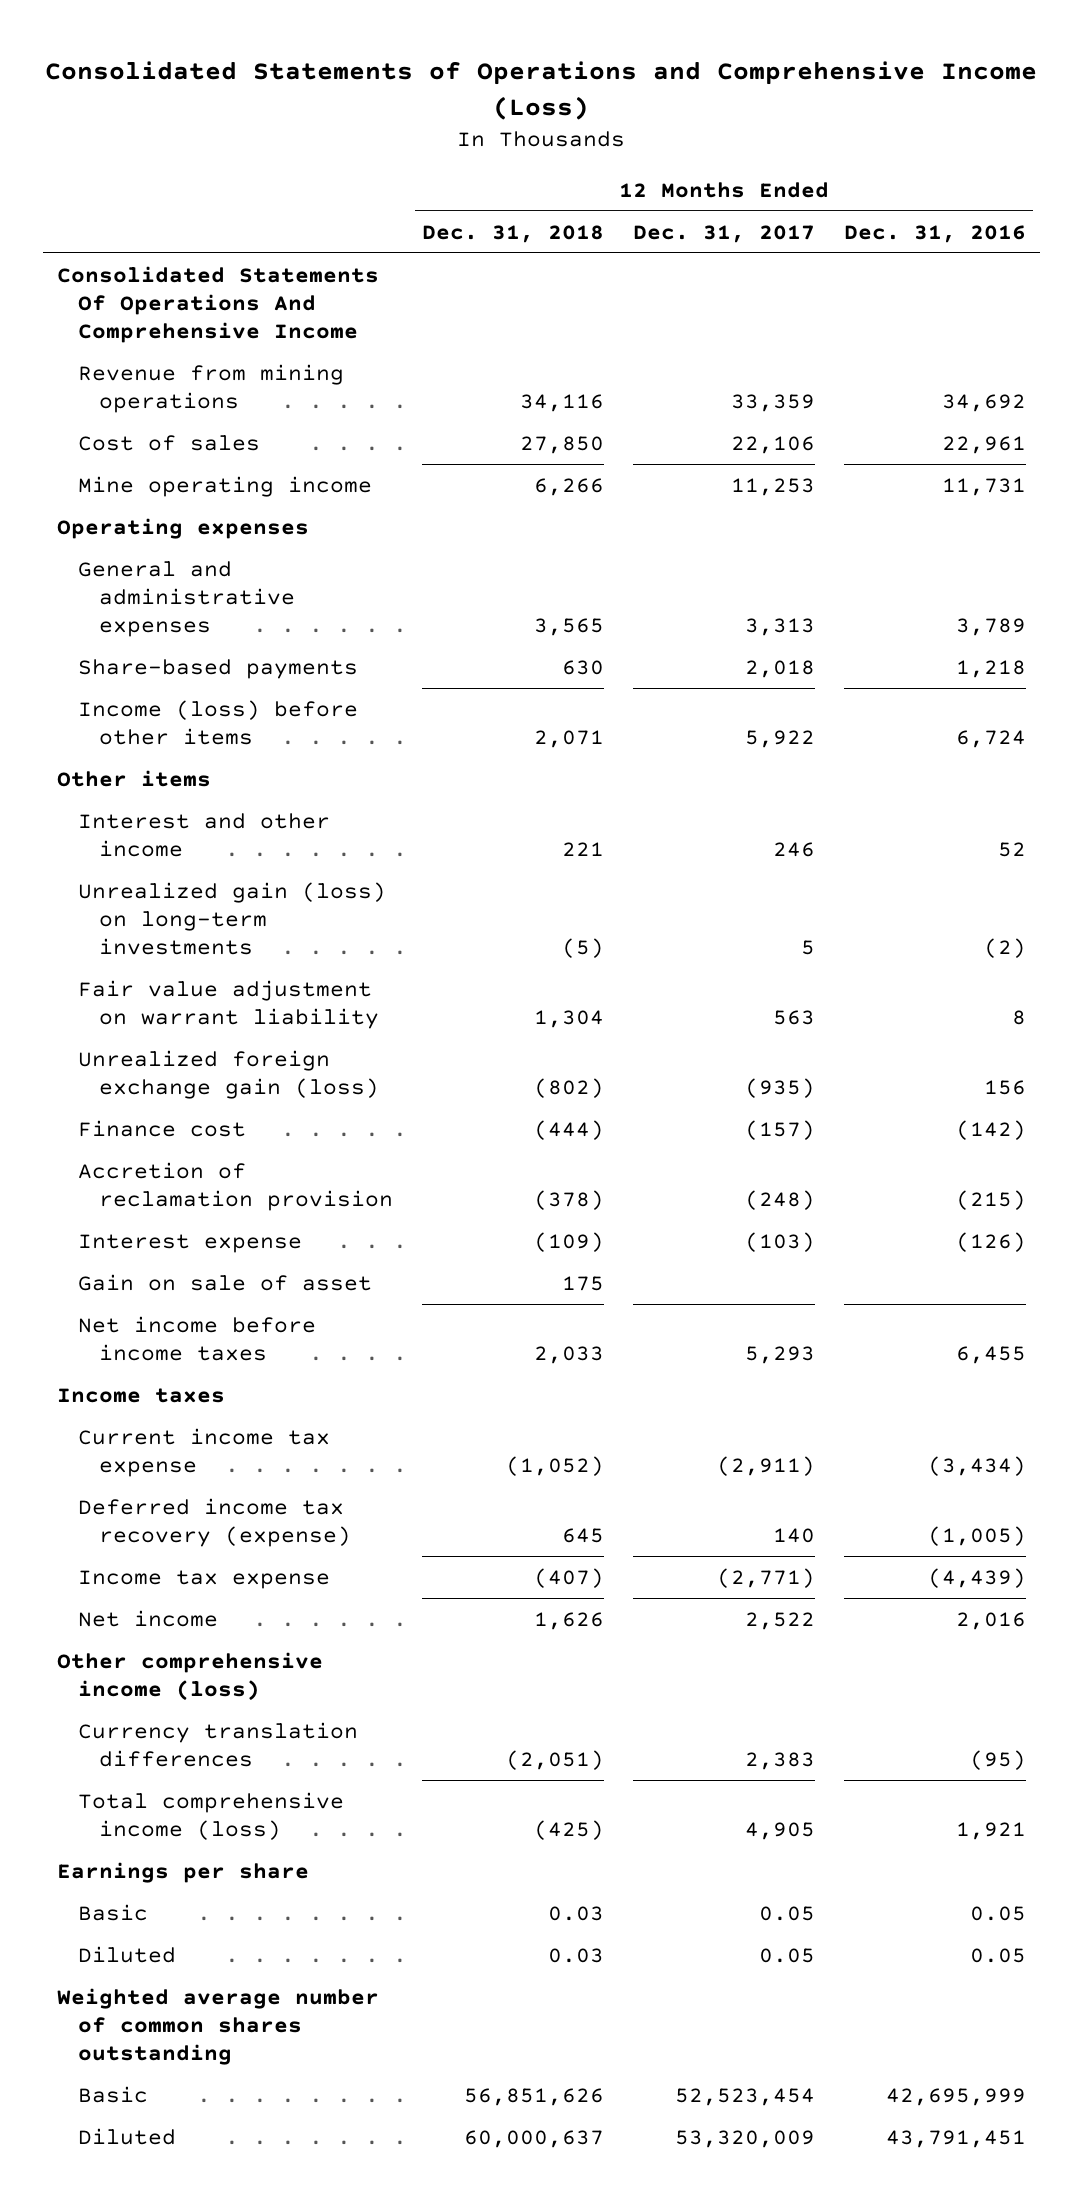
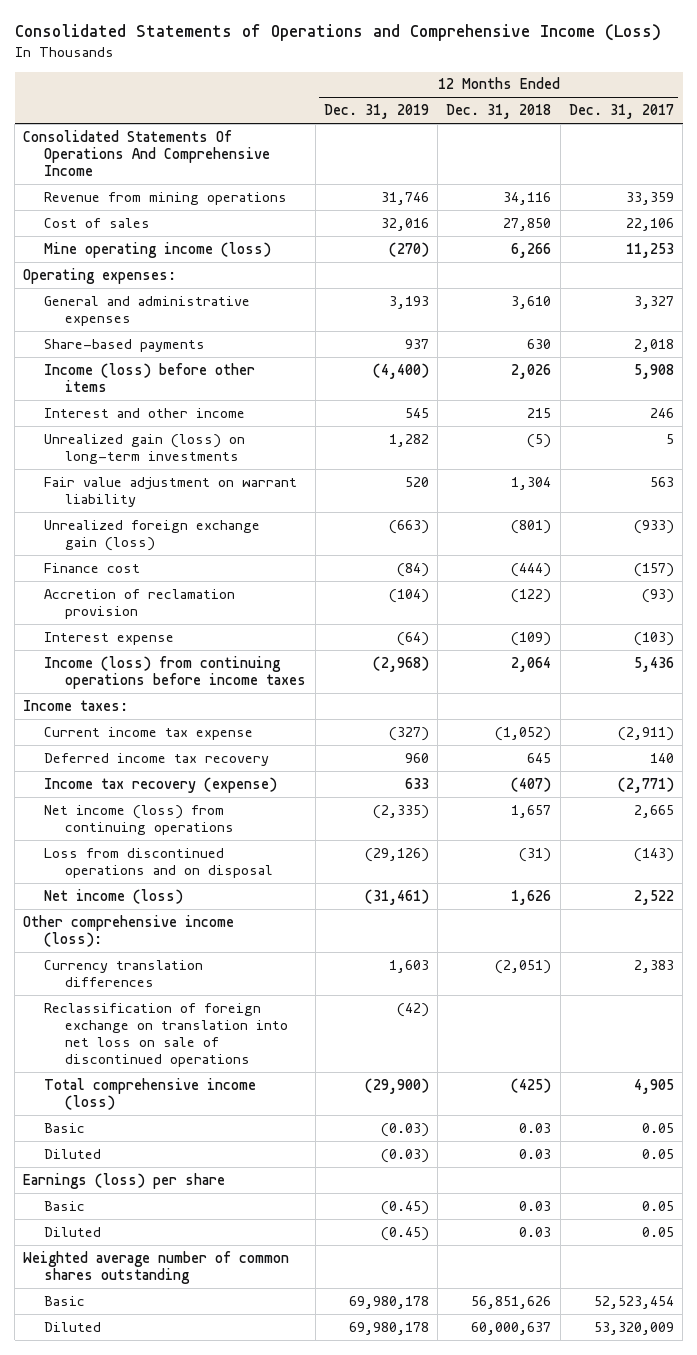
[843,224,1026,243] Dec. 31, 2016 -> none
none -> [323,104,429,120] Dec. 31, 2019
[78,475,373,497] Mine operating income -> [44,241,272,258] Mine operating income (loss)
[57,517,310,539] Operating expenses -> [23,267,177,284] Operating expenses:
[533,618,604,637] 3,565 -> [511,295,552,309] 3,610
[744,618,815,637] 3,313 -> [633,295,674,309] 3,327
[57,769,212,787] Other items -> none
[533,729,604,748] 2,071 -> [511,363,552,379] 2,026
[744,729,815,748] 5,922 -> [633,363,674,379] 5,908
[561,841,604,856] 221 -> [527,407,552,418] 215
[533,1077,604,1098] (802) -> [511,519,552,534] (801)
[744,1077,815,1098] (935) -> [633,519,674,534] (933)
[533,1189,604,1210] (378) -> [511,588,552,603] (122)
[744,1189,815,1210] (248) -> [641,588,674,603] (93)
[78,1273,373,1291] Gain on sale of asset -> none
[78,1315,317,1361] Net income before income taxes -> [44,655,307,690] Income (loss) from continuing operations before income taxes
[533,1345,604,1364] 2,033 -> [511,656,552,672] 2,064
[744,1345,815,1364] 5,293 -> [633,656,674,672] 5,436
[57,1387,226,1403] Income taxes -> [23,699,129,711] Income taxes:
[78,1497,351,1547] Deferred income tax recovery (expense) -> [44,752,270,766] Deferred income tax recovery
[78,1569,331,1589] Income tax expense -> [44,776,278,793] Income tax recovery (expense)
none -> [44,804,235,836] Net income (loss) from continuing operations
none -> [44,847,274,879] Loss from discontinued operations and on disposal
[78,1609,219,1627] Net income -> [44,888,184,904] Net income (loss)
[57,1651,324,1701] Other comprehensive income (loss) -> [23,914,235,948] Other comprehensive income (loss):
none -> [44,1002,289,1068] Reclassification of foreign exchange on translation into net loss on sale of discontinued operations
[57,1861,310,1883] Earnings per share -> none
none -> [23,1172,226,1189] Earnings (loss) per share
none -> [44,1200,86,1211] Basic
none -> [44,1226,102,1237] Diluted

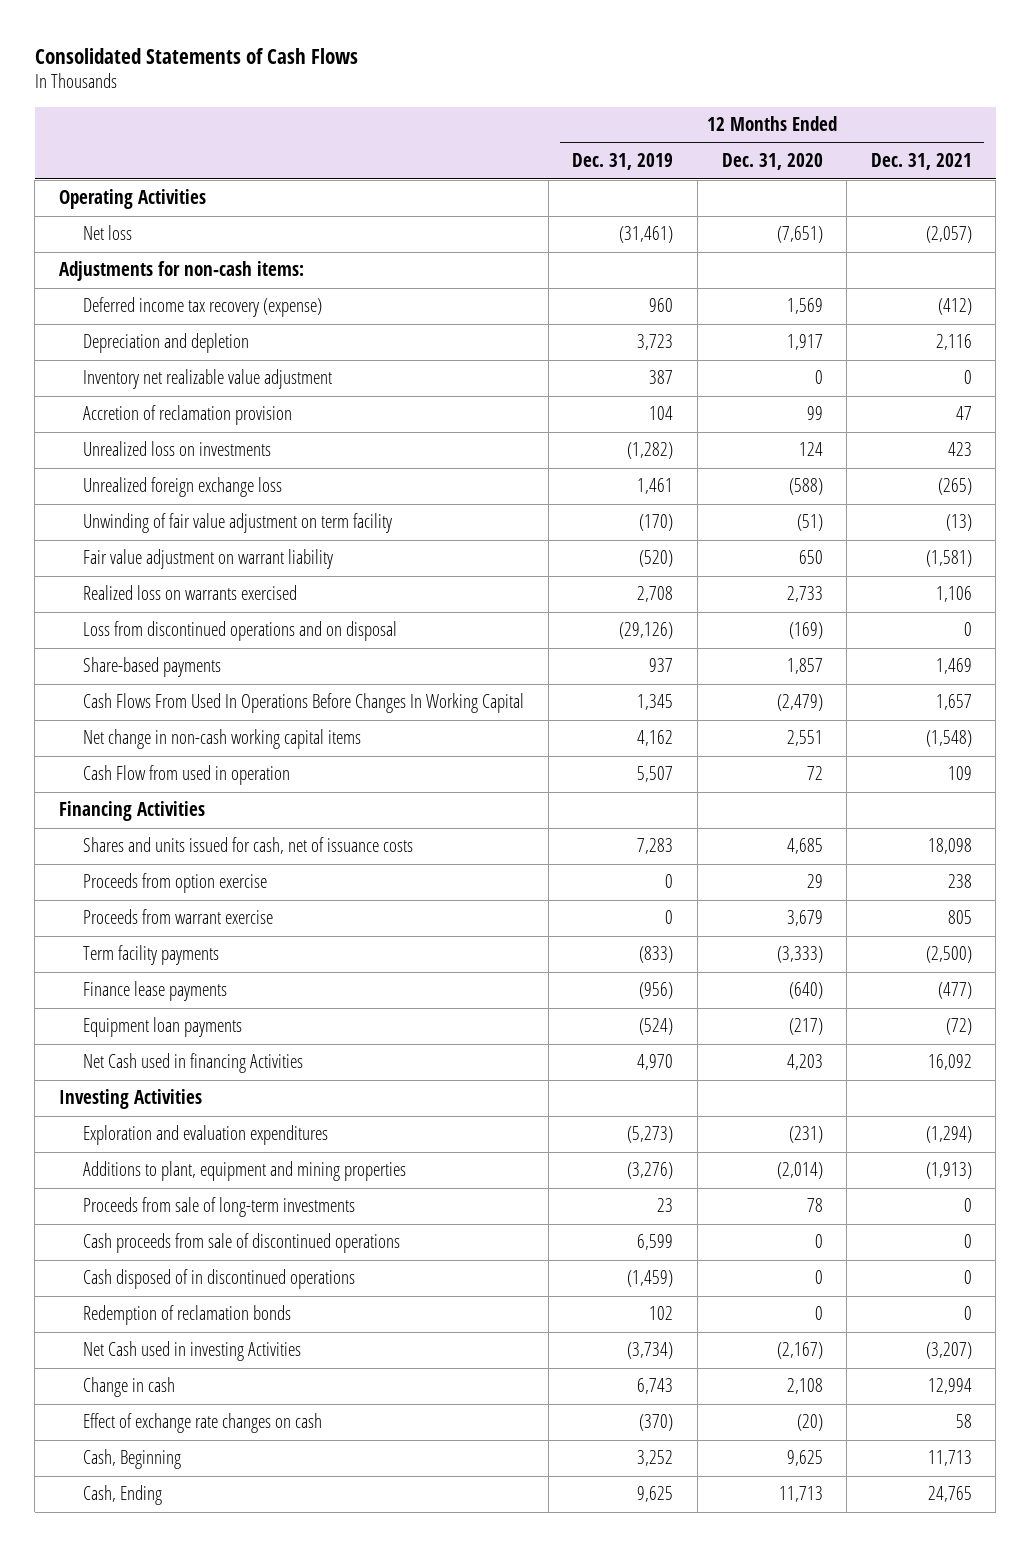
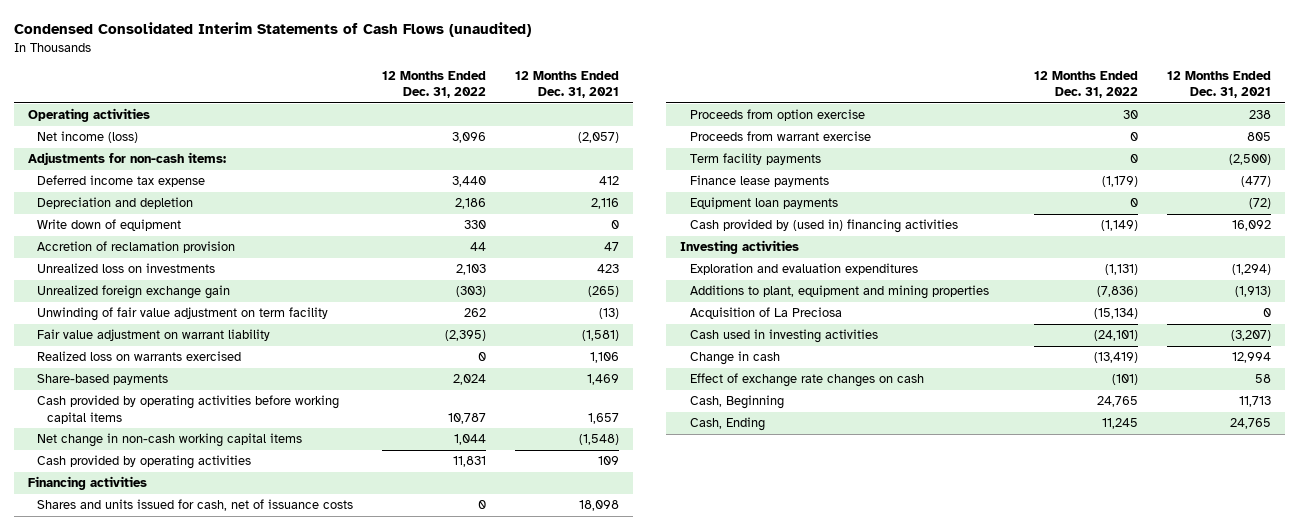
[34,47,358,64] Consolidated Statements of Cash Flows -> [13,21,531,37] Condensed Consolidated Interim Statements of Cash Flows (unaudited)
[572,153,674,171] Dec. 31, 2019 -> none
[721,153,823,171] Dec. 31, 2020 -> none
none -> [381,71,486,99] 12 Months Ended Dec. 31, 2022
[59,189,207,210] Operating Activities -> [27,108,150,123] Operating activities
[83,225,133,241] Net loss -> [37,131,139,144] Net income (loss)
[83,297,323,318] Deferred income tax recovery (expense) -> [37,175,206,188] Deferred income tax expense
[937,298,972,316] (412) -> [598,176,619,186] 412
[83,369,333,390] Inventory net realizable value adjustment -> none
none -> [37,219,182,232] Write down of equipment
[83,477,283,498] Unrealized foreign exchange loss -> [37,285,231,300] Unrealized foreign exchange gain
[83,621,398,642] Loss from discontinued operations and on disposal -> none
[83,693,525,714] Cash Flows From Used In Operations Before Changes In Working Capital -> [37,395,340,424] Cash provided by operating activities before working capital items
[83,765,291,786] Cash Flow from used in operation -> none
none -> [37,455,252,470] Cash provided by operating activities
[59,801,206,822] Financing Activities -> [27,476,147,491] Financing activities
[83,1053,304,1074] Net Cash used in financing Activities -> [689,219,958,234] Cash provided by (used in) financing activities
[59,1089,203,1110] Investing Activities -> [680,240,800,255] Investing activities
[83,1197,356,1218] Proceeds from sale of long-term investments -> none
[83,1233,401,1254] Cash proceeds from sale of discontinued operations -> none
[83,1269,356,1290] Cash disposed of in discontinued operations -> none
[83,1305,292,1326] Redemption of reclamation bonds -> none
none -> [689,307,842,320] Acquisition of La Preciosa
[83,1341,302,1362] Net Cash used in investing Activities -> [689,329,878,344] Cash used in investing activities

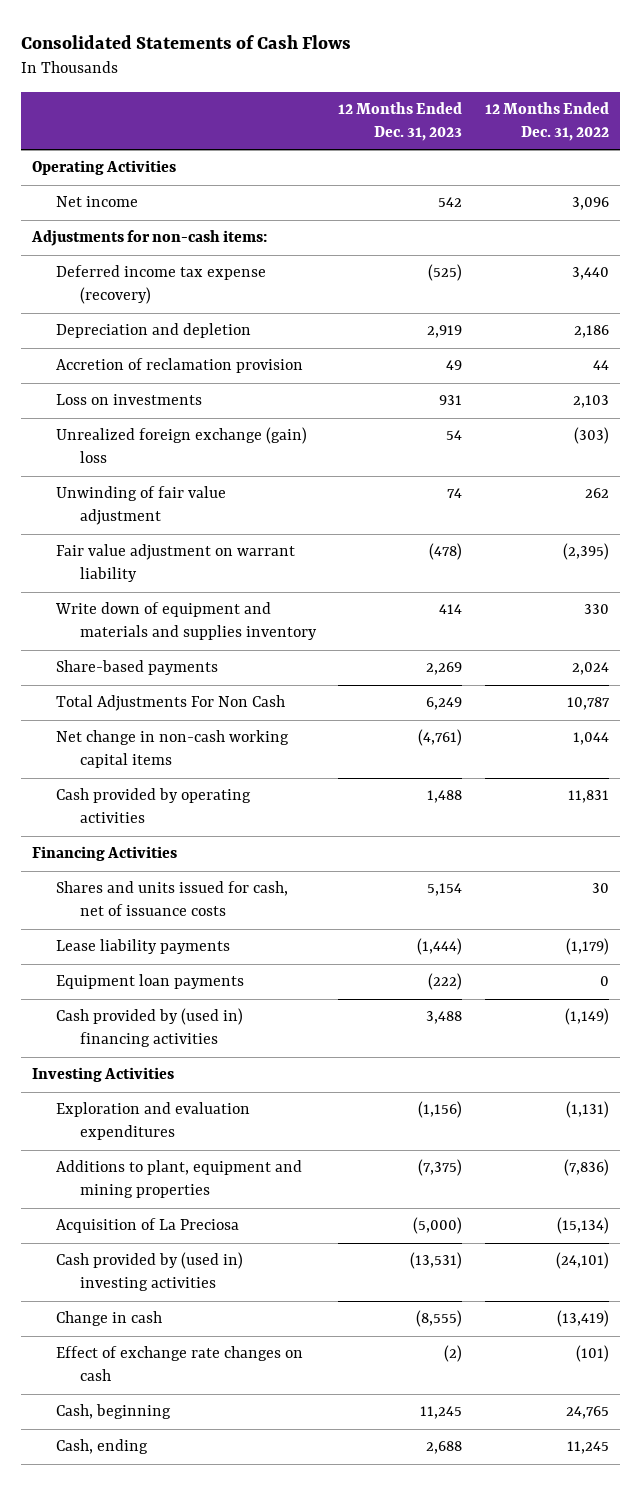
[13,21,531,37] Condensed Consolidated Interim Statements of Cash Flows (unaudited) -> [21,35,352,50] Consolidated Statements of Cash Flows
[514,71,619,99] 12 Months Ended Dec. 31, 2021 -> none
none -> [338,101,463,141] 12 Months Ended Dec. 31, 2023
[27,108,150,123] Operating activities -> [32,160,177,176] Operating Activities
[37,131,139,144] Net income (loss) -> [56,196,139,208] Net income
[37,175,206,188] Deferred income tax expense -> [56,265,267,305] Deferred income tax expense (recovery)
[37,219,182,232] Write down of equipment -> none
[37,263,216,274] Unrealized loss on investments -> [56,394,203,406] Loss on investments
[37,285,231,300] Unrealized foreign exchange gain -> [56,427,308,464] Unrealized foreign exchange (gain) loss
[37,307,329,322] Unwinding of fair value adjustment on term facility -> [56,486,227,526] Unwinding of fair value adjustment
[37,351,242,362] Realized loss on warrants exercised -> none
none -> [55,602,317,641] Write down of equipment and materials and supplies inventory
[37,395,340,424] Cash provided by operating activities before working capital items -> [56,695,286,712] Total Adjustments For Non Cash
[689,109,865,122] Proceeds from option exercise -> none
[689,131,871,142] Proceeds from warrant exercise -> none
[689,153,821,166] Term facility payments -> none
[27,476,147,491] Financing activities -> [32,846,178,862] Financing Activities
[477,500,486,510] 0 -> [591,883,609,894] 30
[689,175,829,188] Finance lease payments -> [56,939,231,955] Lease liability payments
[680,240,800,255] Investing activities -> [32,1067,175,1083] Investing Activities
[689,329,878,344] Cash used in investing activities -> [56,1252,244,1292] Cash provided by (used in) investing activities
[689,395,784,410] Cash, Beginning -> [56,1404,172,1420] Cash, beginning
[689,417,765,432] Cash, Ending -> [56,1439,149,1455] Cash, ending

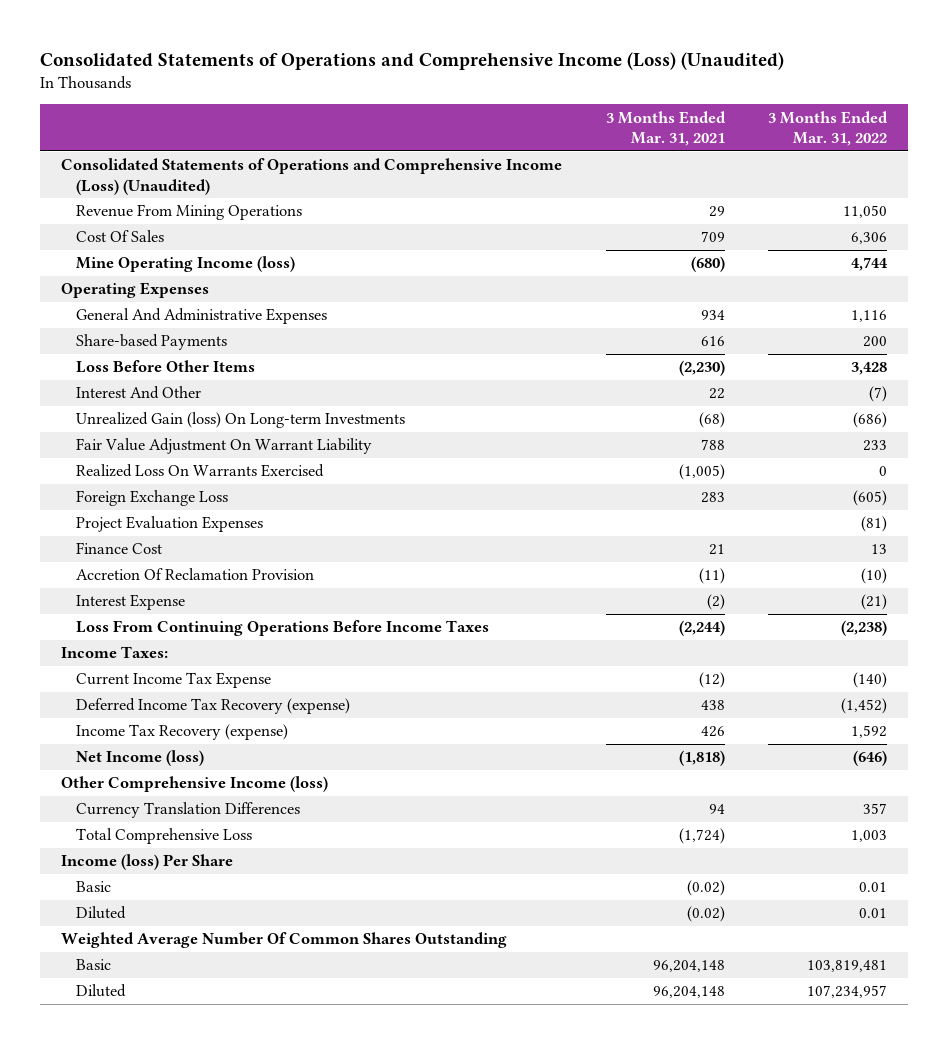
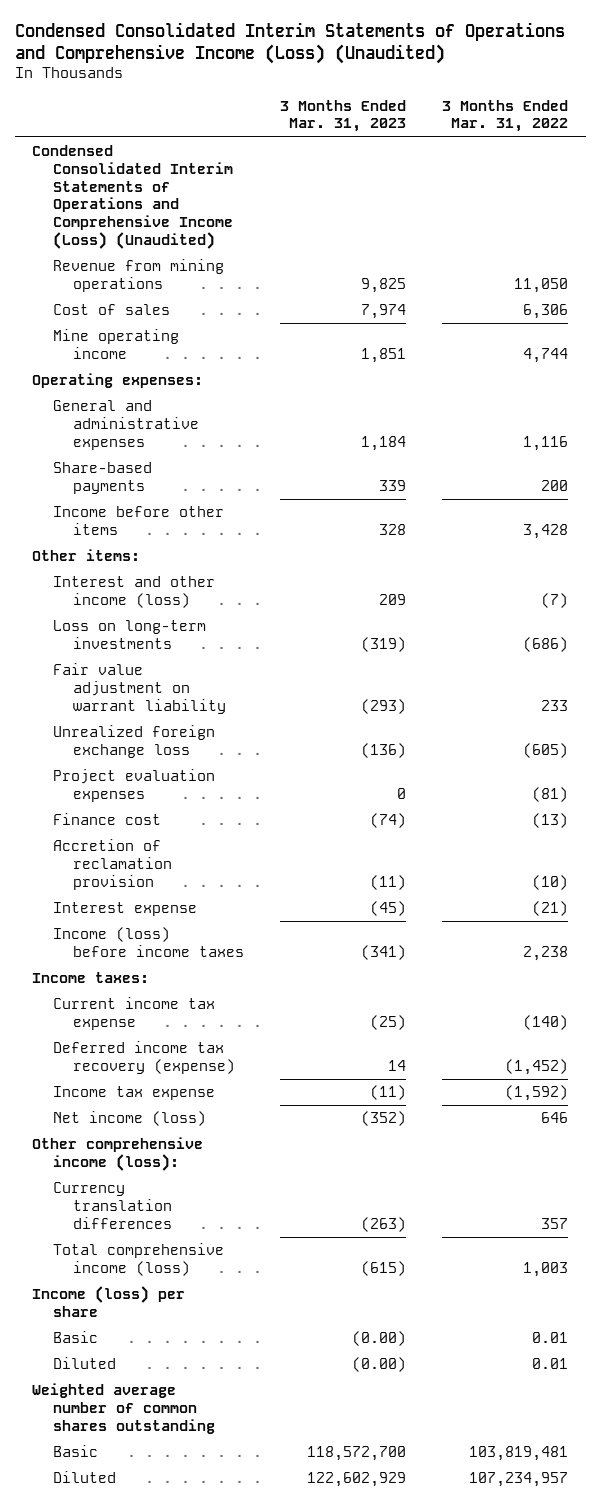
[39,51,784,70] Consolidated Statements of Operations and Comprehensive Income (Loss) (Unaudited) -> [14,21,565,64] Condensed Consolidated Interim Statements of Operations and Comprehensive Income (Loss) (Unaudited)
[605,110,726,147] 3 Months Ended Mar. 31, 2021 -> none
none -> [280,99,407,133] 3 Months Ended Mar. 31, 2023
[76,464,325,478] Realized Loss On Warrants Exercised -> none
[61,158,563,195] Consolidated Statements of Operations and Comprehensive Income (Loss) (Unaudited) -> [32,145,233,249] Condensed Consolidated Interim Statements of Operations and Comprehensive Income (Loss) (Unaudited)
[76,204,303,221] Revenue From Mining Operations -> [52,259,224,292] Revenue from mining operations
[76,230,165,243] Cost Of Sales -> [52,304,170,316] Cost of sales
[76,256,296,273] Mine Operating Income (loss) -> [52,329,179,359] Mine operating income
[61,282,210,299] Operating Expenses -> [32,373,204,389] Operating expenses:
[76,308,328,325] General And Administrative Expenses -> [52,400,200,450] General and administrative expenses
[76,334,228,351] Share-based Payments -> [52,462,152,494] Share-based payments
[76,360,256,374] Loss Before Other Items -> [52,506,224,535] Income before other items
none -> [32,549,141,562] Other items:
[76,386,202,400] Interest And Other -> [52,576,215,608] Interest and other income (loss)
[76,412,406,429] Unrealized Gain (loss) On Long-term Investments -> [52,620,206,649] Loss on long-term investments
[76,438,373,455] Fair Value Adjustment On Warrant Liability -> [52,663,227,714] Fair value adjustment on warrant liability
[76,490,229,507] Foreign Exchange Loss -> [52,725,215,758] Unrealized foreign exchange loss
[76,516,264,533] Project Evaluation Expenses -> [52,769,215,802] Project evaluation expenses
[76,542,163,555] Finance Cost -> [52,813,161,826] Finance cost
[870,544,887,555] 13 -> [531,813,568,829] (13)
[76,568,315,581] Accretion Of Reclamation Provision -> [52,839,173,890] Accretion of reclamation provision
[76,594,186,611] Interest Expense -> [52,902,197,917] Interest expense
[76,620,490,637] Loss From Continuing Operations Before Income Taxes -> [52,927,245,957] Income (loss) before income taxes
[840,620,887,637] (2,238) -> [522,945,568,961] 2,238
[61,646,169,659] Income Taxes: -> [32,972,150,984] Income taxes:
[76,672,272,689] Current Income Tax Expense -> [52,997,215,1030] Current income tax expense
[76,698,351,715] Deferred Income Tax Recovery (expense) -> [52,1041,236,1074] Deferred income tax recovery (expense)
[76,724,289,741] Income Tax Recovery (expense) -> [52,1086,215,1101] Income tax expense
[850,725,887,739] 1,592 -> [504,1085,568,1102] (1,592)
[76,750,205,767] Net Income (loss) -> [52,1111,206,1127] Net income (loss)
[852,750,887,767] (646) -> [540,1112,568,1124] 646
[61,776,329,793] Other Comprehensive Income (loss) -> [32,1137,204,1171] Other comprehensive income (loss):
[76,802,301,819] Currency Translation Differences -> [52,1182,173,1229] Currency translation differences
[76,828,253,845] Total Comprehensive Loss -> [52,1243,224,1276] Total comprehensive income (loss)
[61,854,234,871] Income (loss) Per Share -> [32,1286,186,1317] Income (loss) per share
[61,932,508,949] Weighted Average Number Of Common Shares Outstanding -> [32,1383,215,1434] Weighted average number of common shares outstanding

